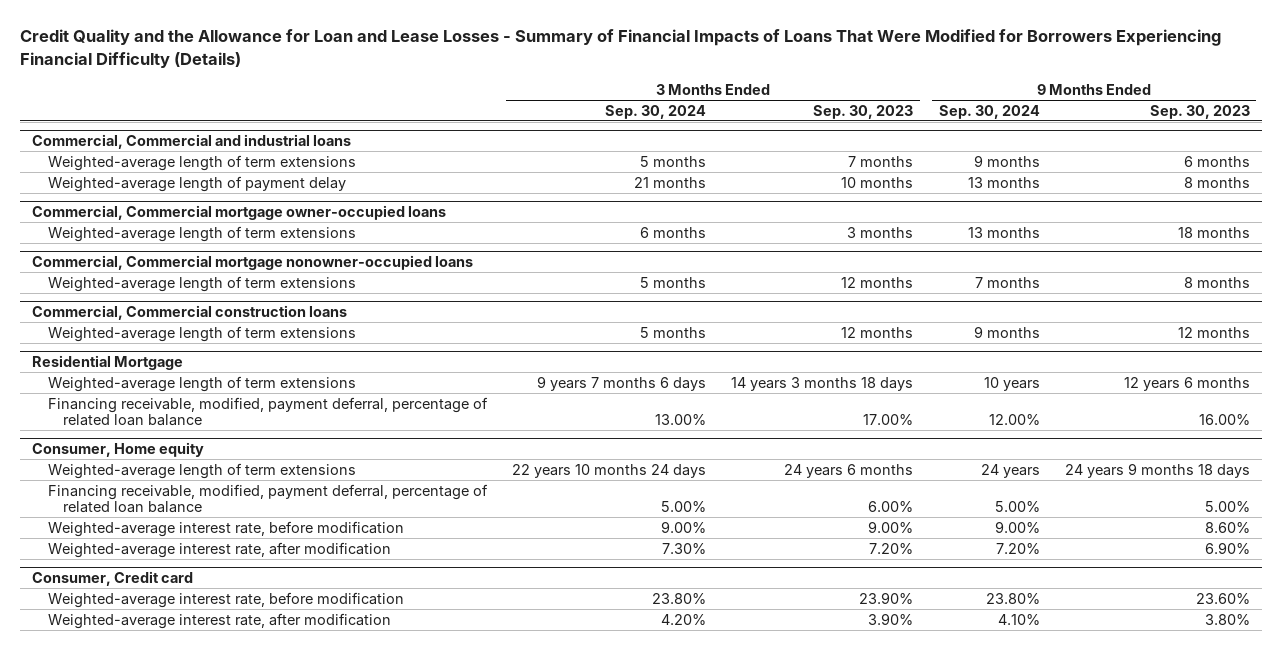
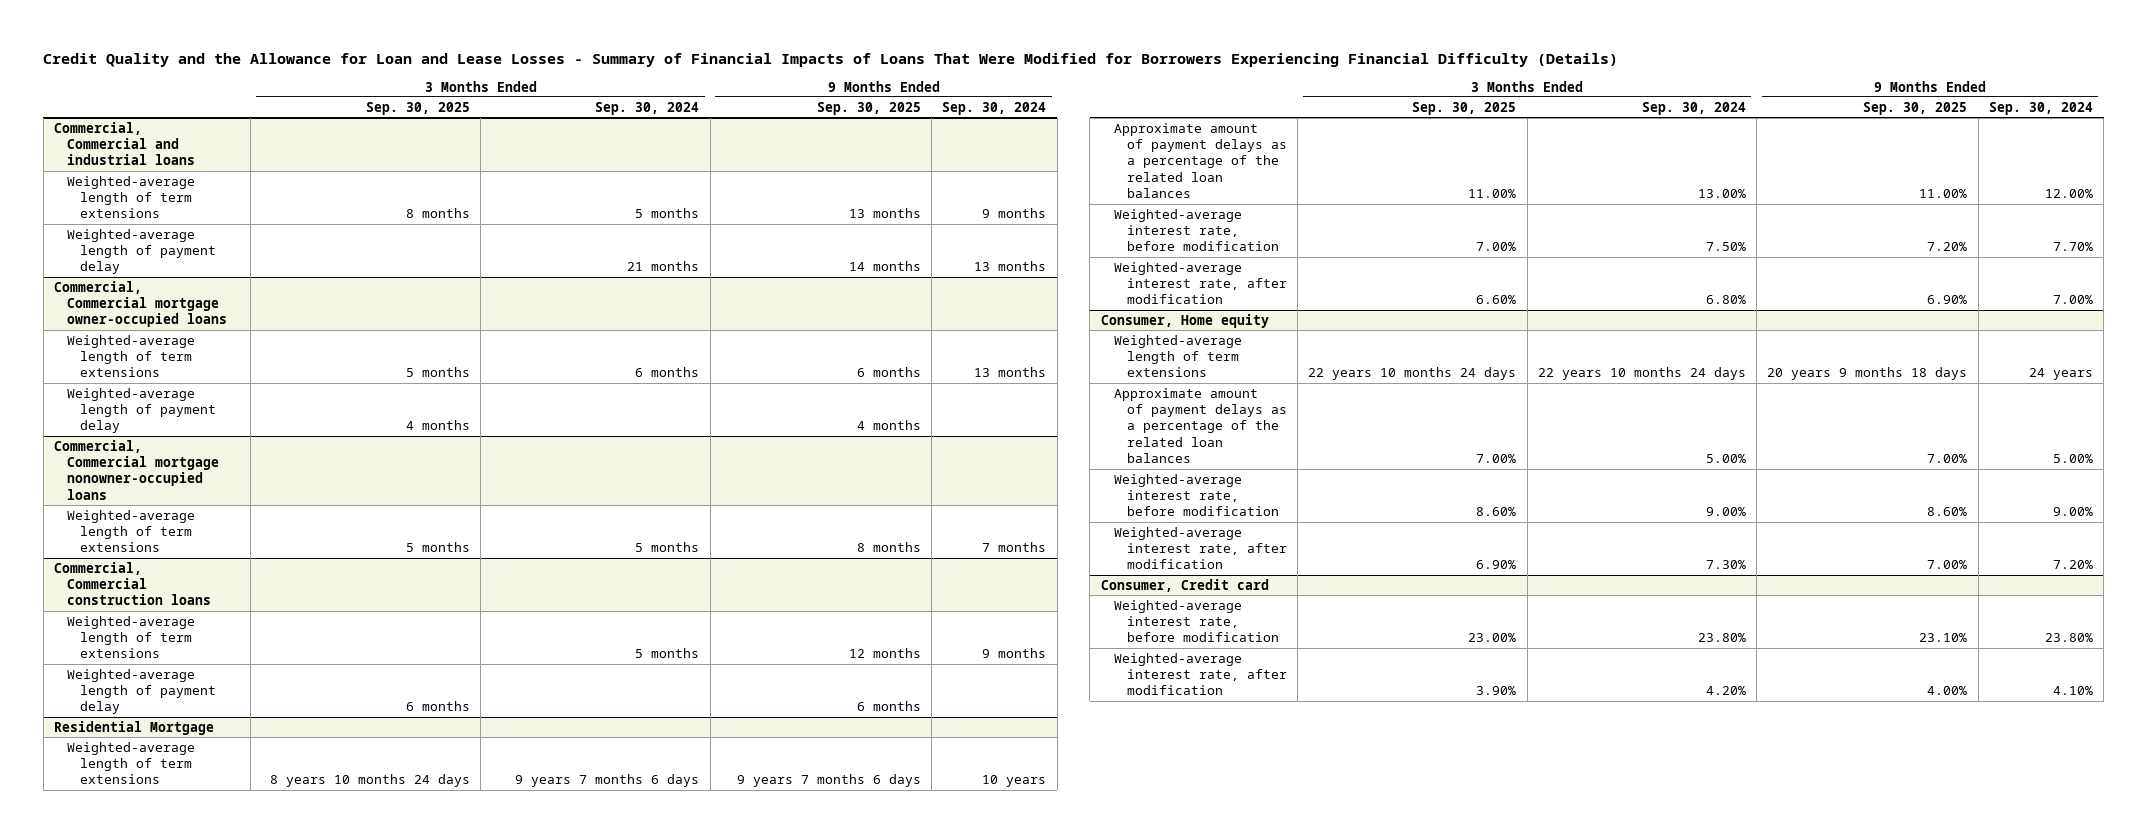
[813,104,914,119] Sep. 30, 2023 -> none
[1149,104,1250,119] Sep. 30, 2023 -> none
none -> [365,101,470,115] Sep. 30, 2025
none -> [816,101,921,115] Sep. 30, 2025
none -> [67,387,217,434] Weighted-average length of payment delay
none -> [67,668,217,715] Weighted-average length of payment delay
[47,396,488,427] Financing receivable, modified, payment deferral, percentage of related loan balance -> [1113,122,1287,199] Approximate amount of payment delays as a percentage of the related loan balances
none -> [1113,208,1279,252] Weighted-average interest rate, before modification
none -> [1113,261,1287,305] Weighted-average interest rate, after modification
[47,483,488,514] Financing receivable, modified, payment deferral, percentage of related loan balance -> [1113,387,1287,464] Approximate amount of payment delays as a percentage of the related loan balances

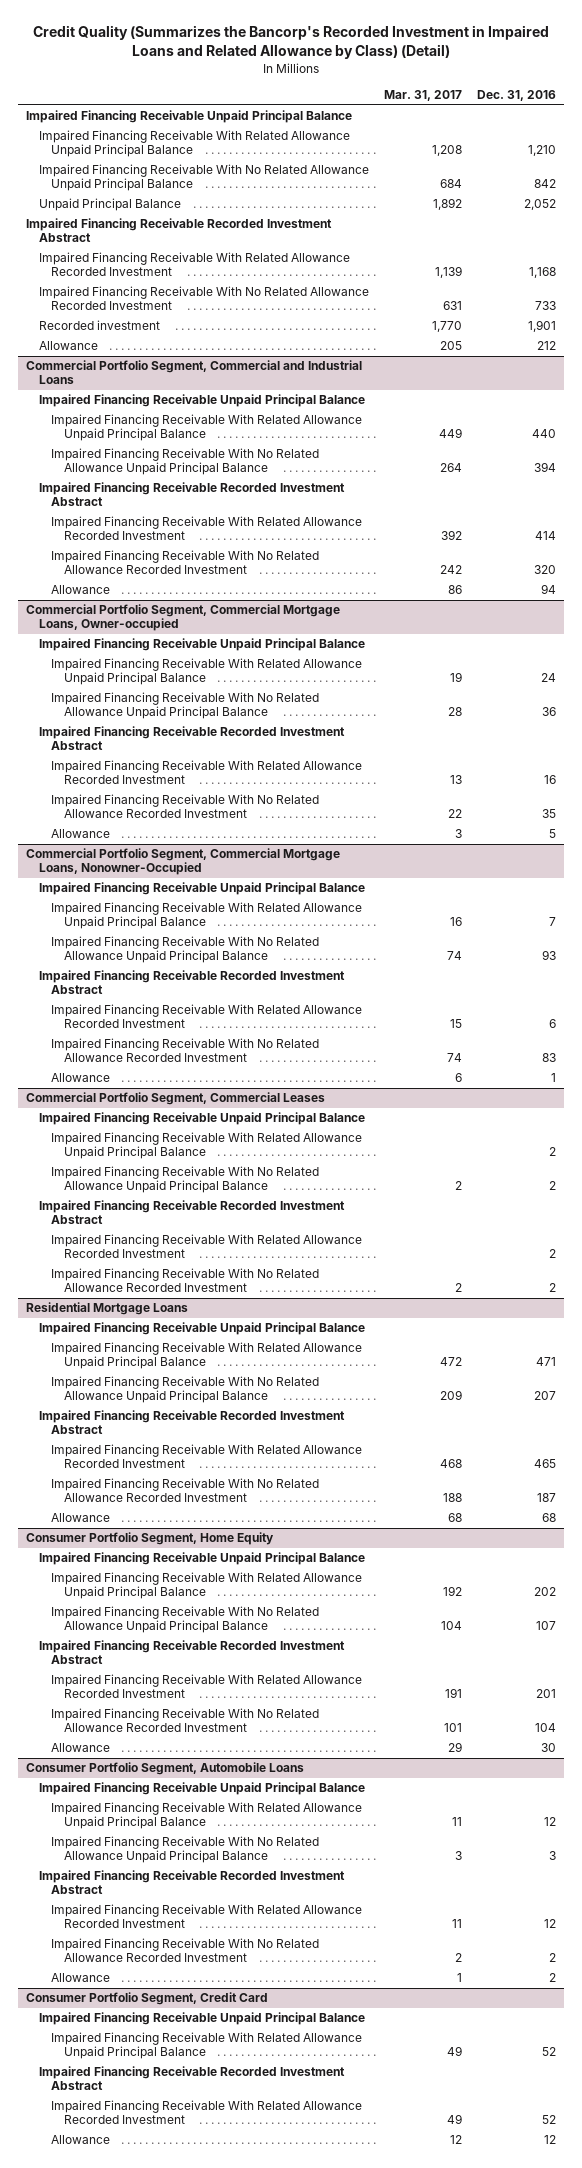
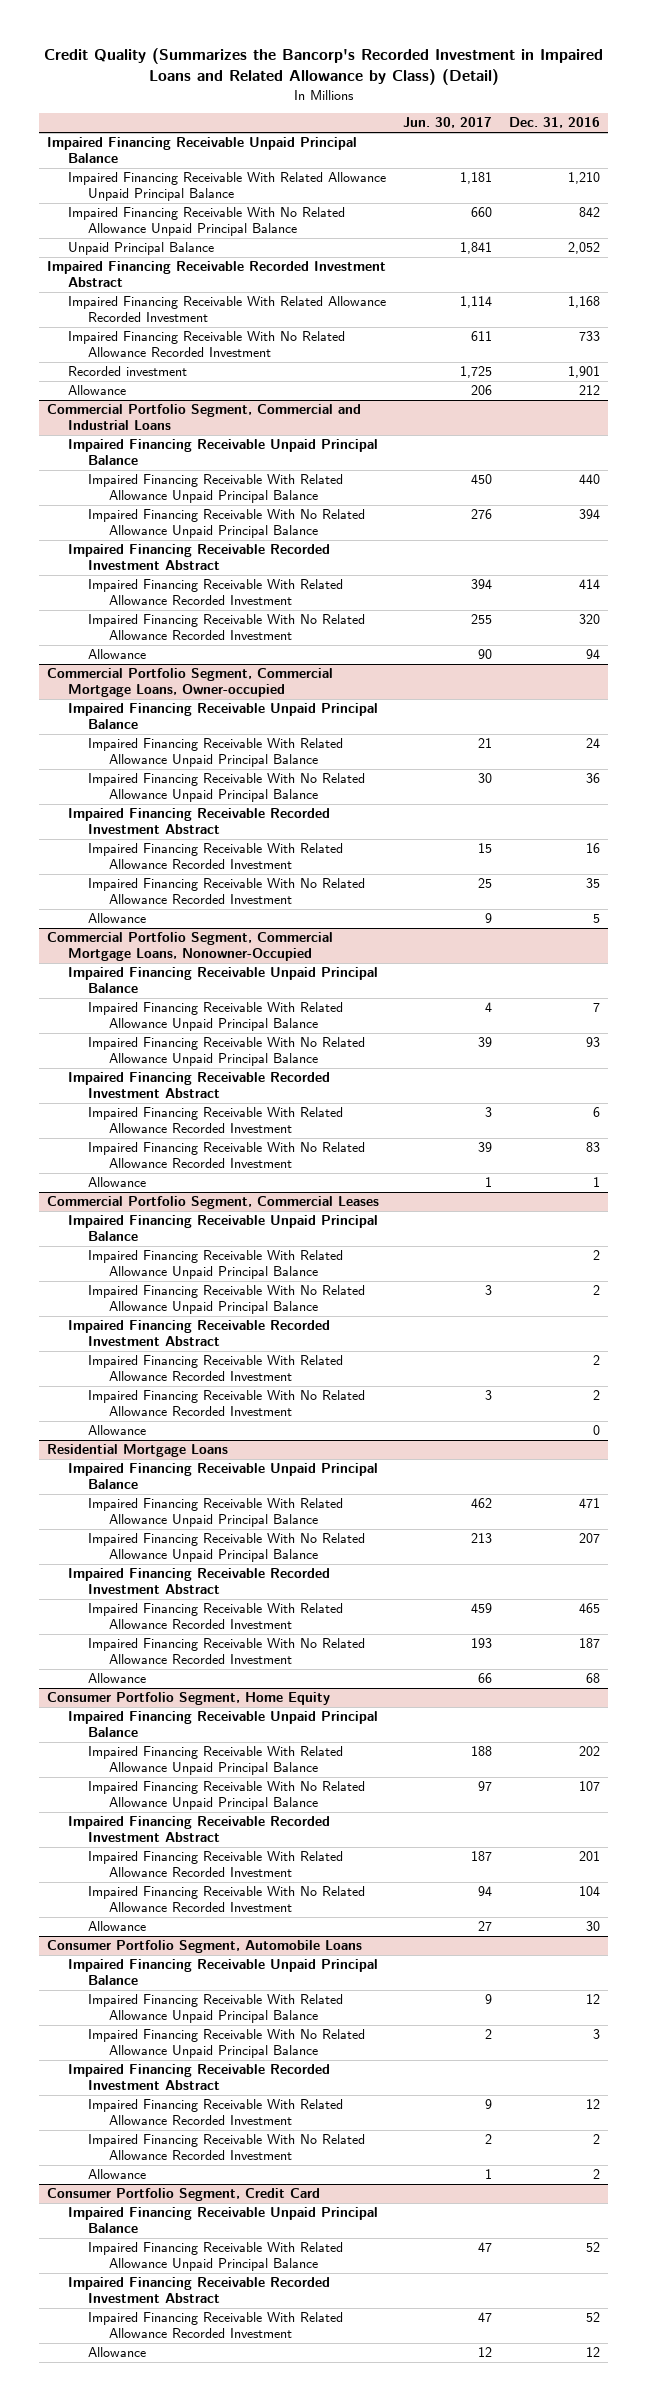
[383,90,462,102] Mar. 31, 2017 -> none
none -> [403,117,493,129] Jun. 30, 2017
none -> [88,1425,147,1436] Allowance

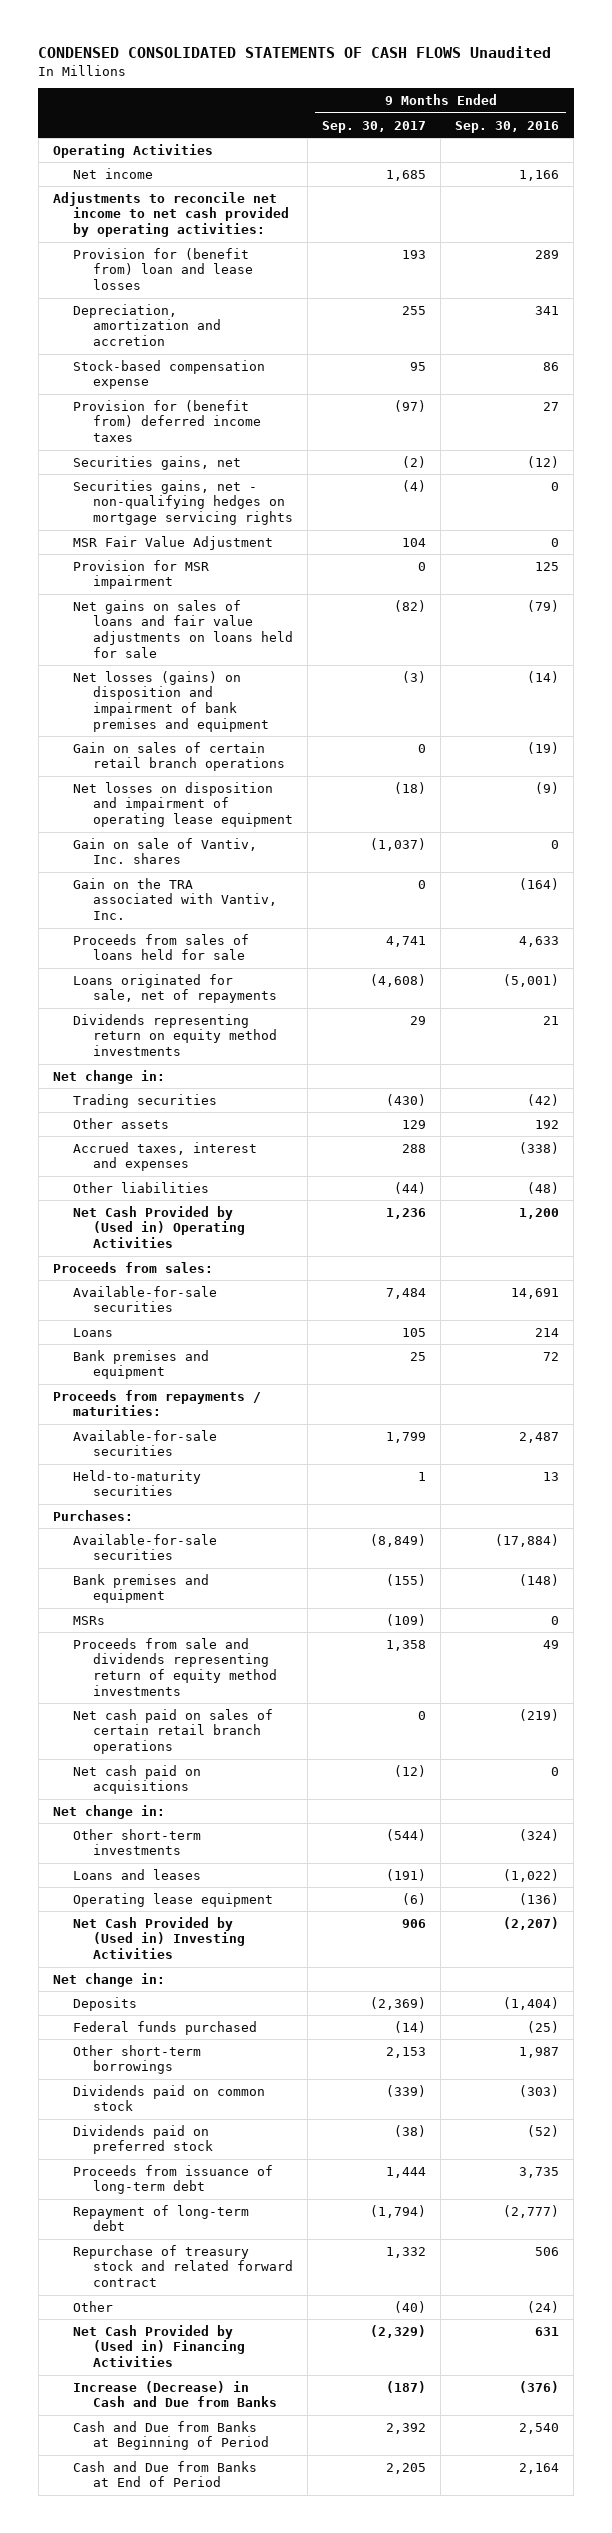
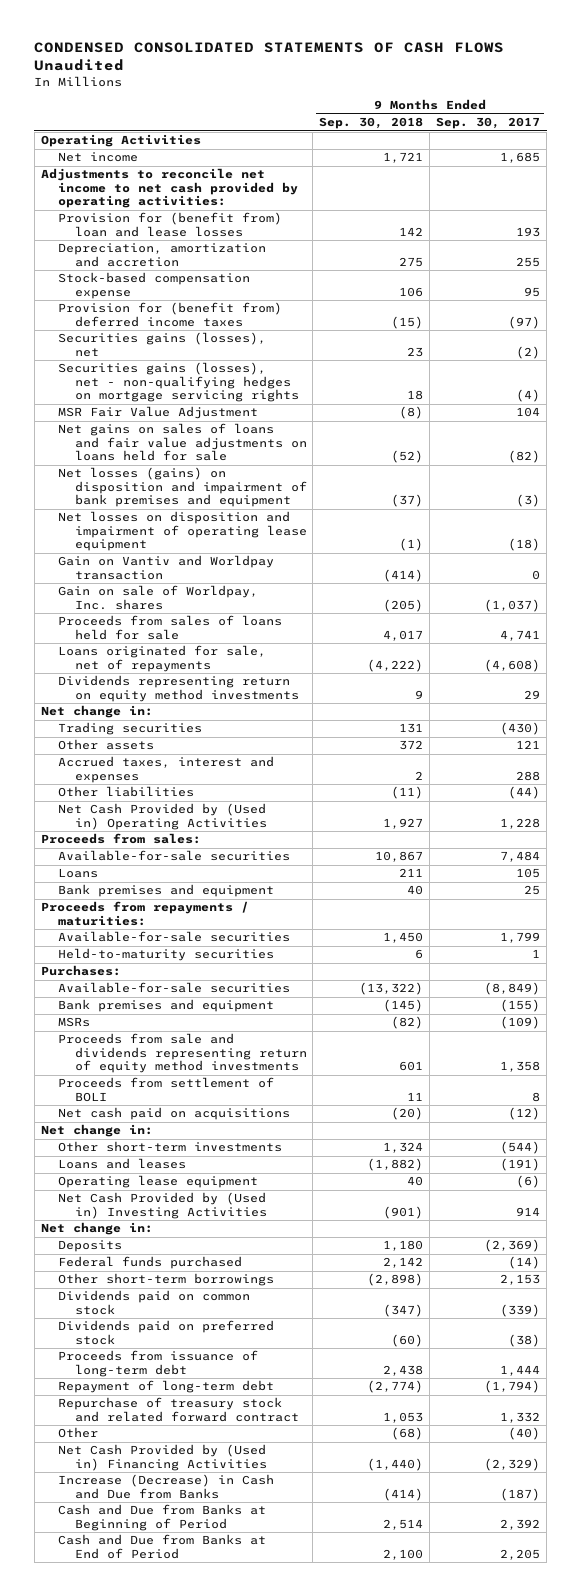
[455,120,560,133] Sep. 30, 2016 -> none
none -> [319,117,424,130] Sep. 30, 2018
[72,455,241,470] Securities gains, net -> [57,332,266,357] Securities gains (losses), net
[72,479,293,526] Securities gains, net - non-qualifying hedges on mortgage servicing rights -> [57,362,299,403] Securities gains (losses), net - non-qualifying hedges on mortgage servicing rights
[72,559,209,590] Provision for MSR impairment -> none
[72,741,285,772] Gain on sales of certain retail branch operations -> none
[72,877,277,921] Gain on the TRA associated with Vantiv, Inc. -> none
[72,837,257,865] Gain on sale of Vantiv, Inc. shares -> [57,555,274,580] Gain on Vantiv and Worldpay transaction
[369,837,426,851] (1,037) -> [532,569,541,580] 0
none -> [57,585,258,610] Gain on sale of Worldpay, Inc. shares
[401,1119,426,1129] 129 -> [516,740,541,750] 121
[385,1207,426,1219] 1,236 -> [500,817,541,829] 1,228
[72,1708,273,1755] Net cash paid on sales of certain retail branch operations -> none
none -> [57,1077,274,1102] Proceeds from settlement of BOLI
[401,1918,426,1928] 906 -> [516,1206,541,1216] 914

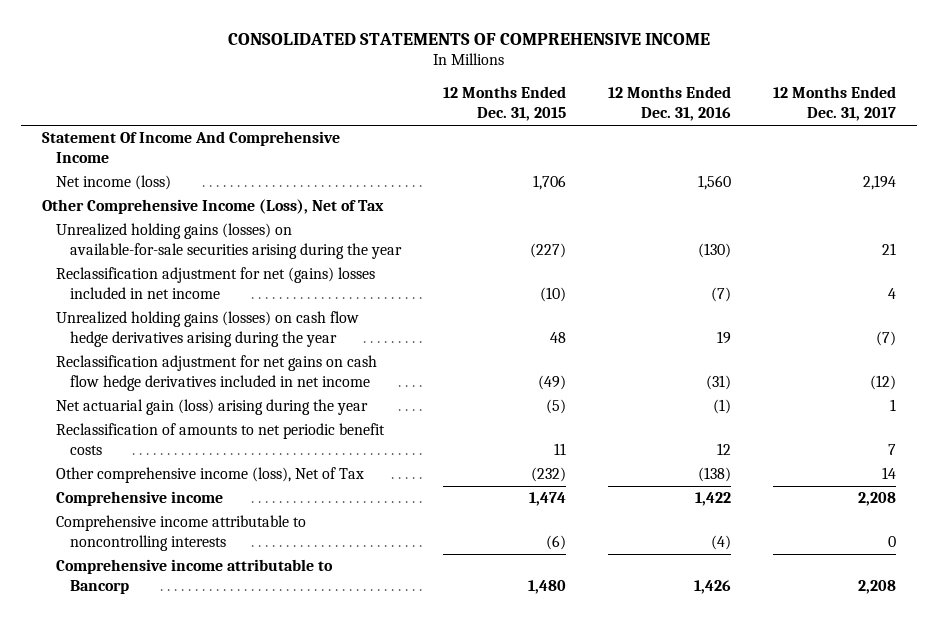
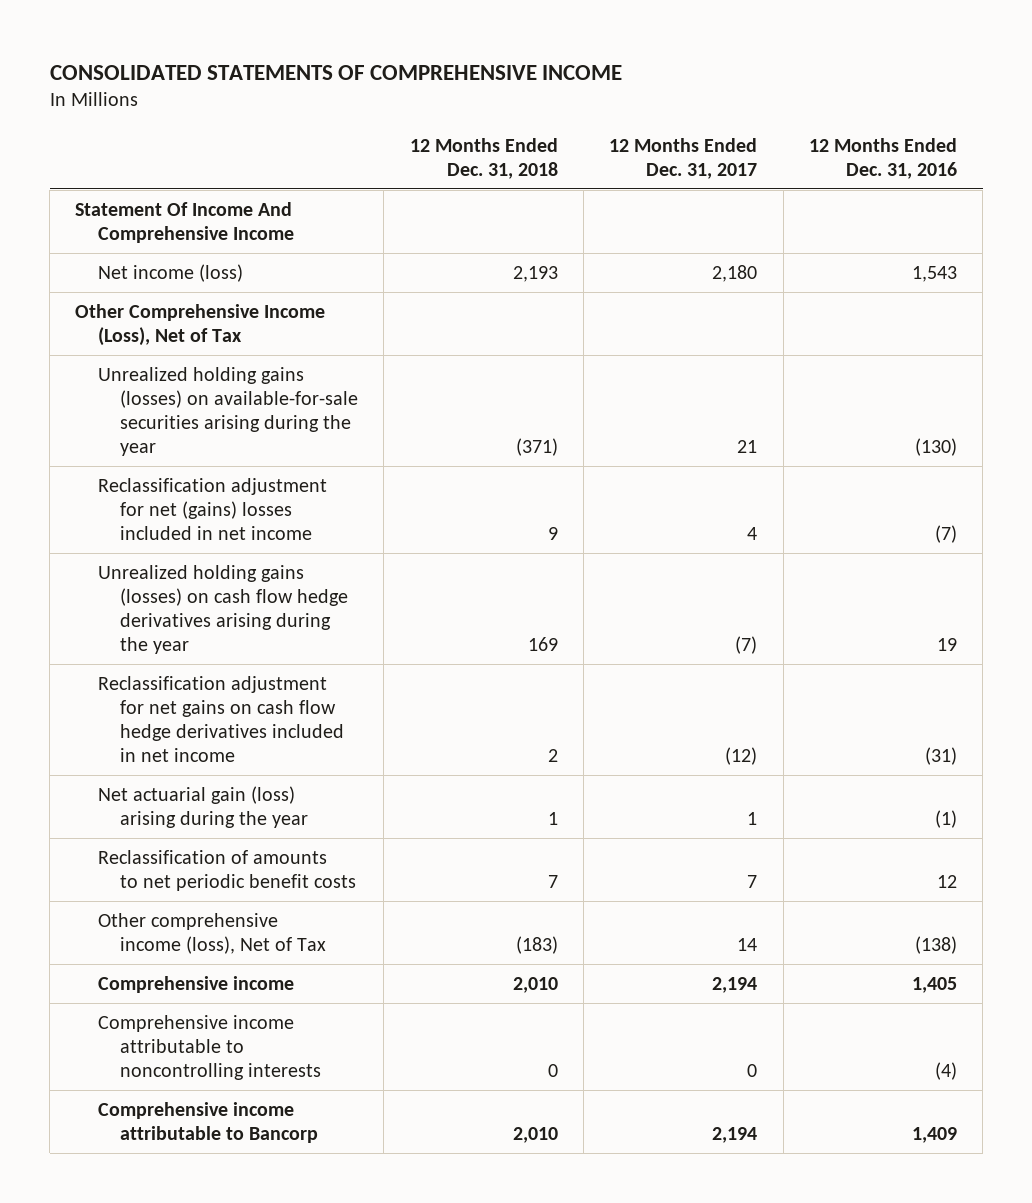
[443,86,567,122] 12 Months Ended Dec. 31, 2015 -> none
none -> [409,137,558,179] 12 Months Ended Dec. 31, 2018
[698,175,732,191] 1,560 -> [912,265,958,282] 1,543
[862,175,896,191] 2,194 -> [712,264,758,282] 2,180
[695,492,732,507] 1,422 -> [912,976,958,993] 1,405
[857,492,896,507] 2,208 -> [712,976,758,993] 2,194
[694,580,732,595] 1,426 -> [912,1126,958,1143] 1,409
[857,580,896,595] 2,208 -> [712,1126,758,1143] 2,194

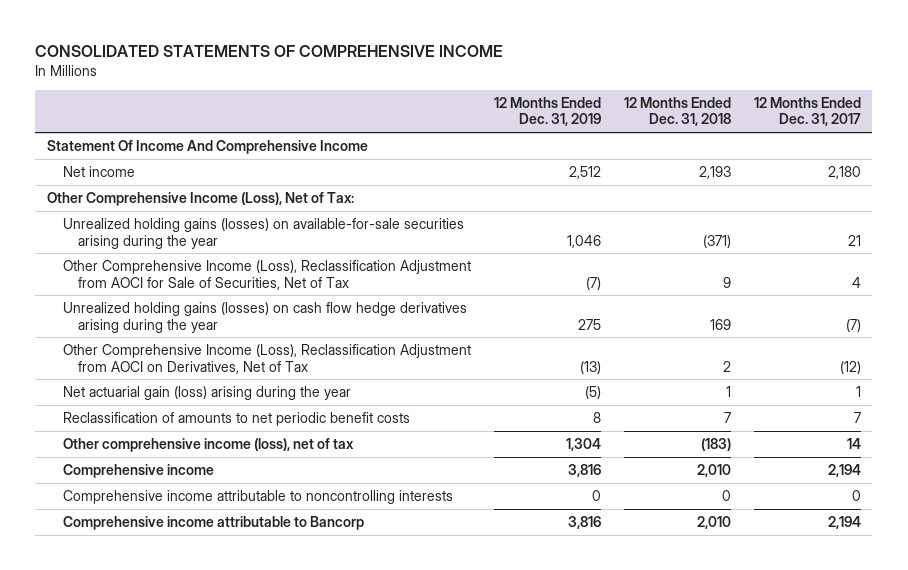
[809,137,958,179] 12 Months Ended Dec. 31, 2016 -> none
none -> [493,96,601,127] 12 Months Ended Dec. 31, 2019
[97,263,243,282] Net income (loss) -> [62,166,135,178] Net income
[75,303,326,346] Other Comprehensive Income (Loss), Net of Tax -> [46,192,354,207] Other Comprehensive Income (Loss), Net of Tax:
[97,477,327,540] Reclassification adjustment for net (gains) losses included in net income -> [62,260,471,290] Other Comprehensive Income (Loss), Reclassification Adjustment from AOCI for Sale of Securities, Net of Tax
[97,675,344,762] Reclassification adjustment for net gains on cash flow hedge derivatives included in net income -> [62,344,471,374] Other Comprehensive Income (Loss), Reclassification Adjustment from AOCI on Derivatives, Net of Tax
[97,912,326,954] Other comprehensive income (loss), Net of Tax -> [62,438,354,453] Other comprehensive income (loss), net of tax

